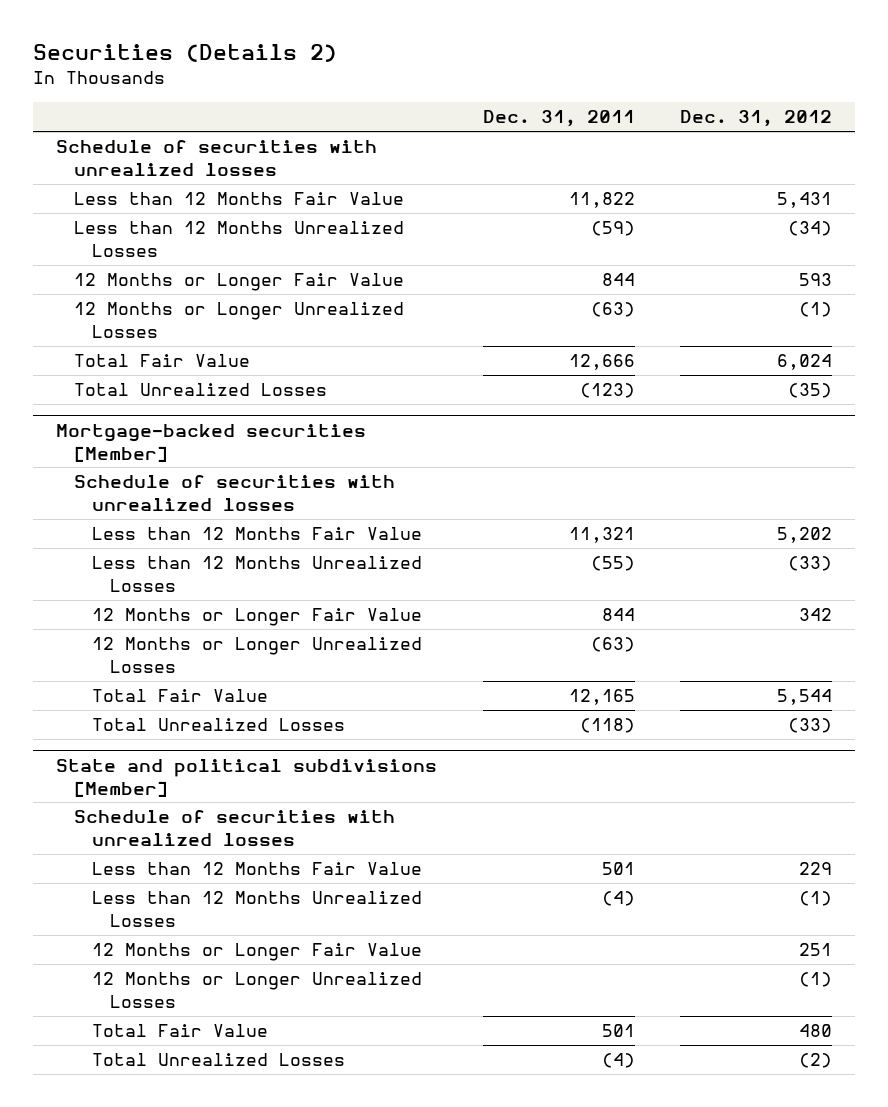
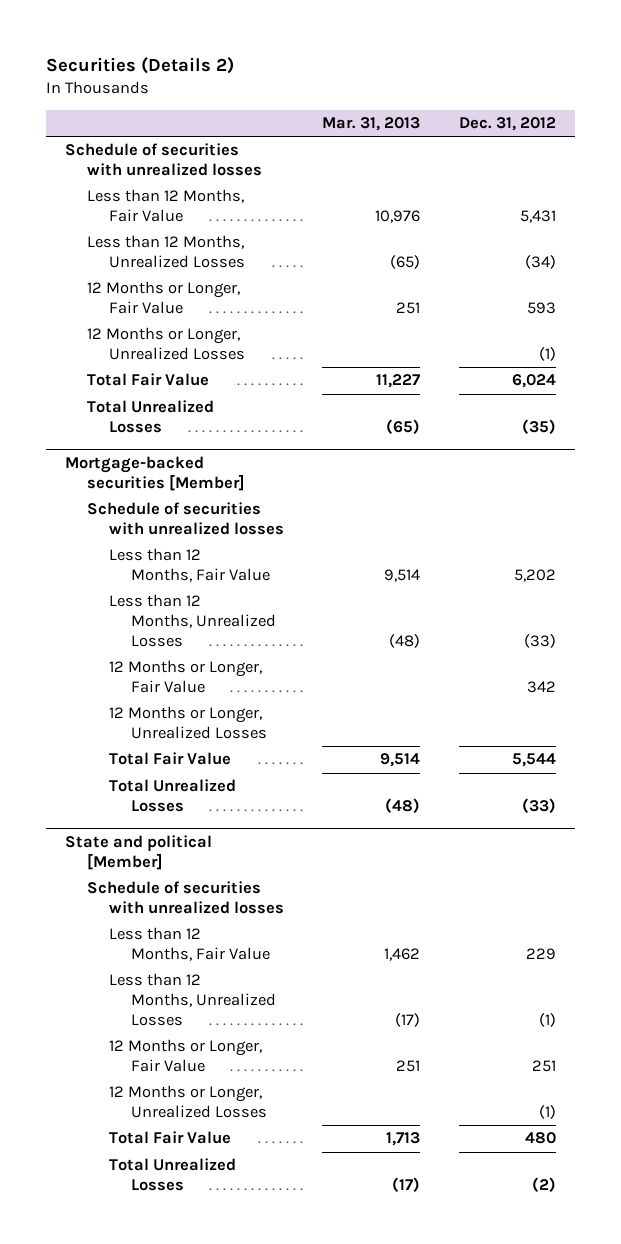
[482,110,635,128] Dec. 31, 2011 -> none
none -> [322,117,421,132] Mar. 31, 2013
[73,192,404,206] Less than 12 Months Fair Value -> [87,189,245,223] Less than 12 Months, Fair Value
[73,221,404,258] Less than 12 Months Unrealized Losses -> [87,235,245,269] Less than 12 Months, Unrealized Losses
[73,273,404,292] 12 Months or Longer Fair Value -> [87,281,241,315] 12 Months or Longer, Fair Value
[73,302,404,339] 12 Months or Longer Unrealized Losses -> [87,327,245,361] 12 Months or Longer, Unrealized Losses
[91,527,422,541] Less than 12 Months Fair Value -> [108,548,270,583] Less than 12 Months, Fair Value
[91,556,422,593] Less than 12 Months Unrealized Losses -> [108,594,276,648] Less than 12 Months, Unrealized Losses
[91,608,422,627] 12 Months or Longer Fair Value -> [108,660,262,694] 12 Months or Longer, Fair Value
[91,637,422,674] 12 Months or Longer Unrealized Losses -> [108,706,267,740] 12 Months or Longer, Unrealized Losses
[55,758,437,797] State and political subdivisions [Member] -> [65,835,213,871] State and political [Member]
[91,862,422,876] Less than 12 Months Fair Value -> [108,927,270,962] Less than 12 Months, Fair Value
[91,891,422,928] Less than 12 Months Unrealized Losses -> [108,973,276,1027] Less than 12 Months, Unrealized Losses
[91,943,422,962] 12 Months or Longer Fair Value -> [108,1039,262,1073] 12 Months or Longer, Fair Value
[91,972,422,1009] 12 Months or Longer Unrealized Losses -> [108,1085,267,1119] 12 Months or Longer, Unrealized Losses

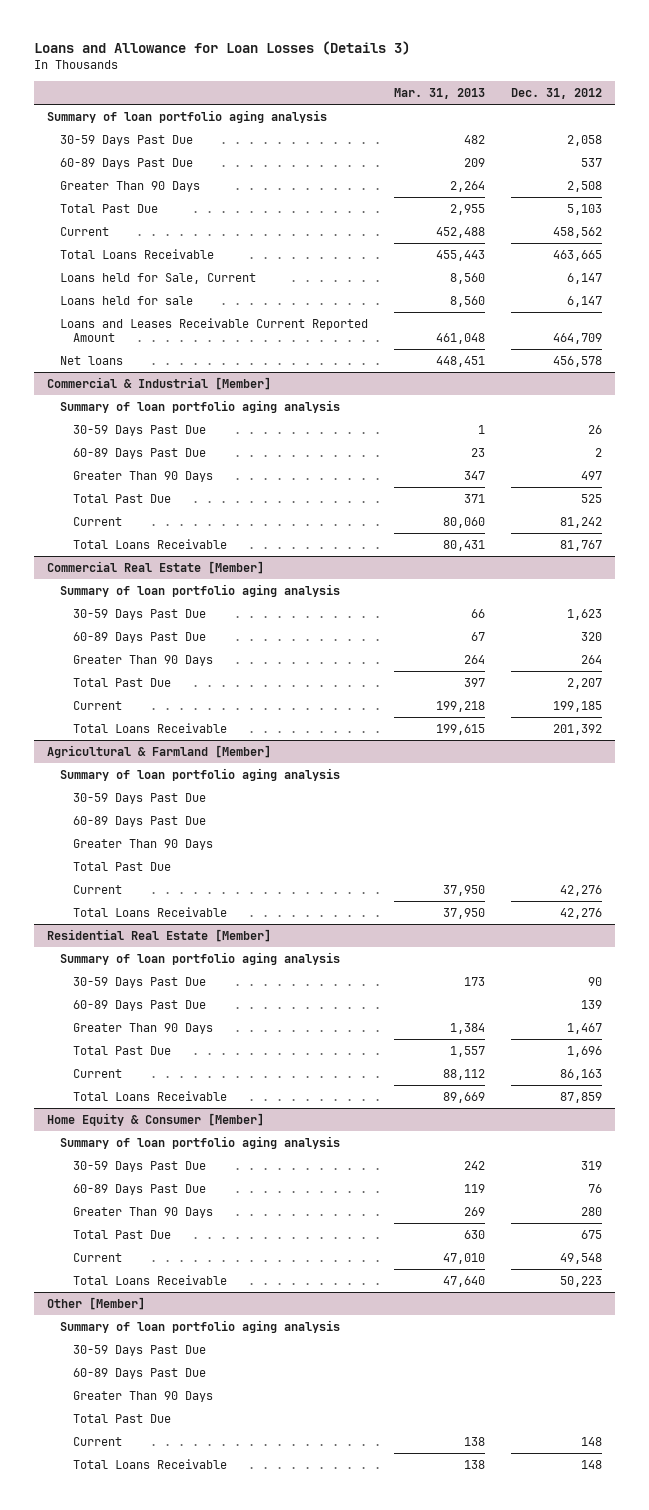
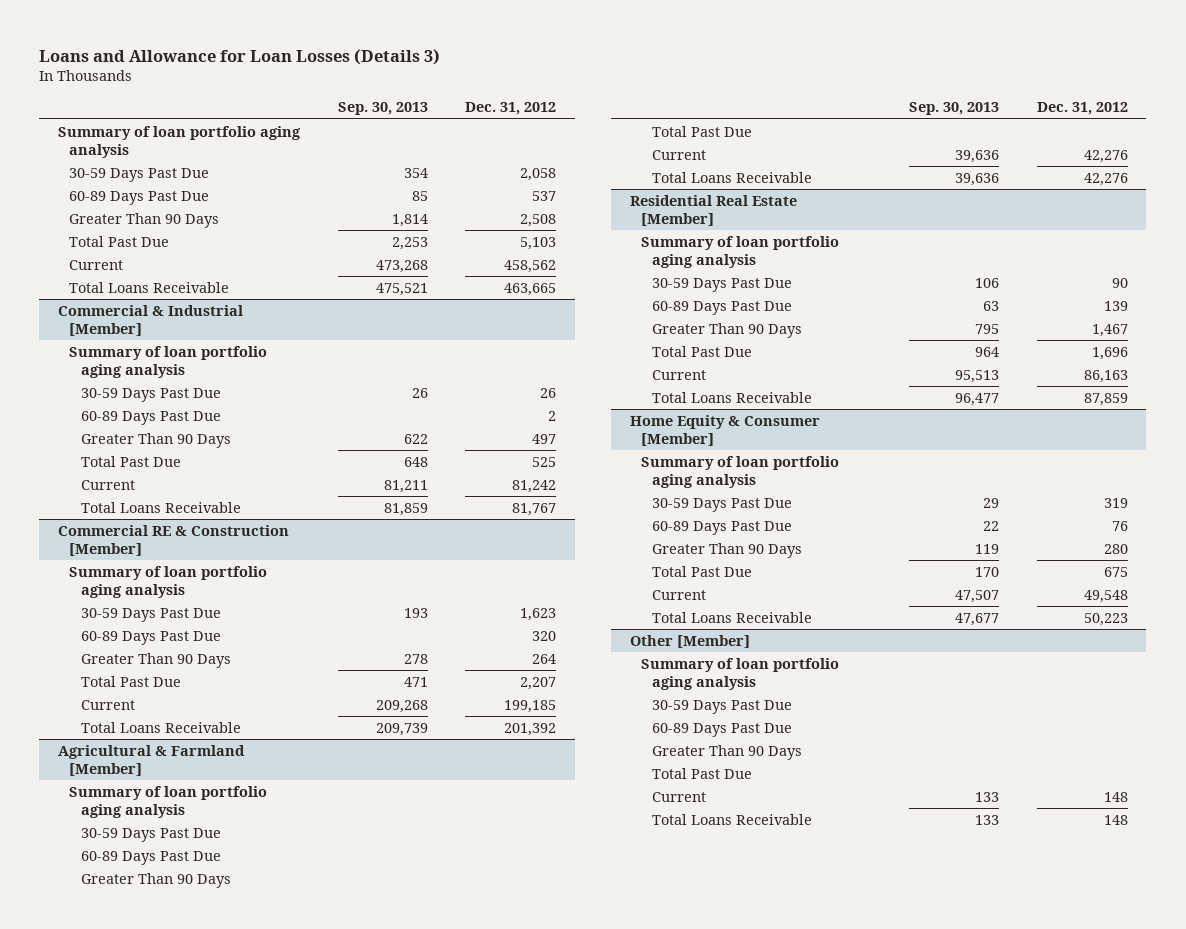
[393,88,485,100] Mar. 31, 2013 -> none
none -> [337,102,428,116] Sep. 30, 2013
[59,272,256,284] Loans held for Sale, Current -> none
[59,295,193,305] Loans held for sale -> none
[59,317,368,343] Loans and Leases Receivable Current Reported Amount -> none
[59,355,123,365] Net loans -> none
[46,560,264,574] Commercial Real Estate [Member] -> none
none -> [58,524,290,556] Commercial RE & Construction [Member]

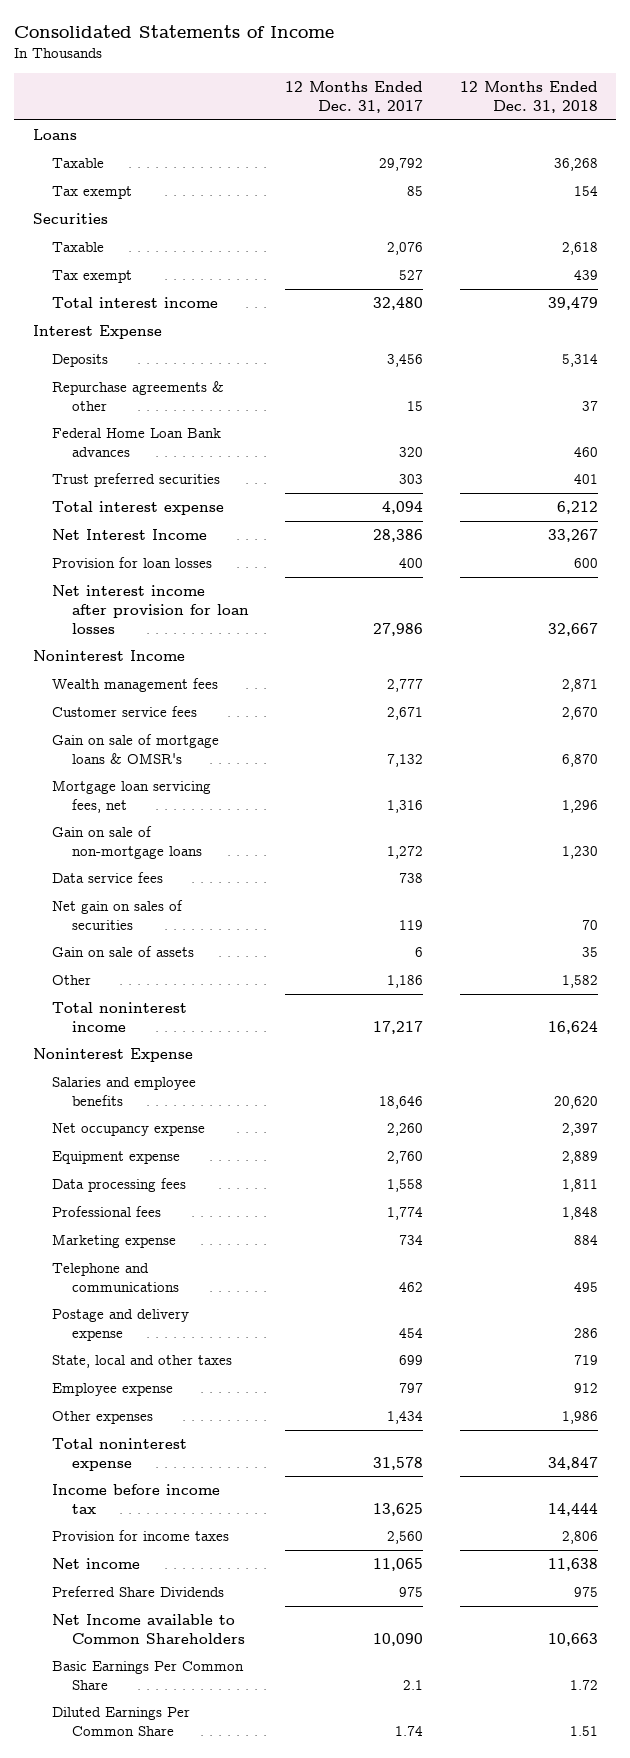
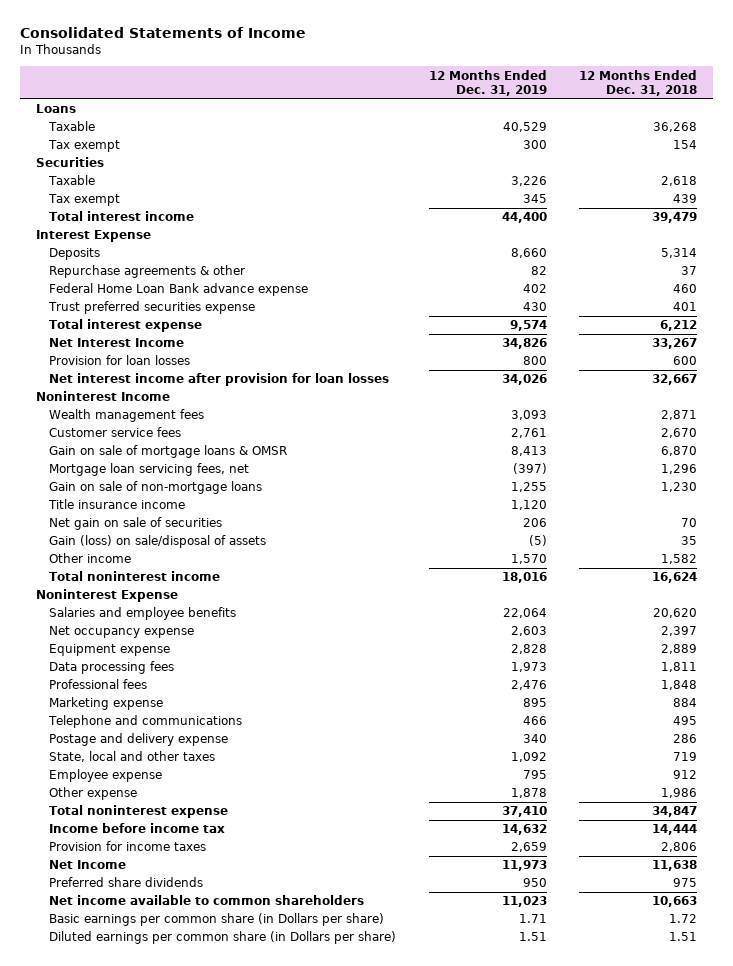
[285,81,424,114] 12 Months Ended Dec. 31, 2017 -> none
none -> [428,69,547,97] 12 Months Ended Dec. 31, 2019
[52,427,222,457] Federal Home Loan Bank advances -> [48,283,308,297] Federal Home Loan Bank advance expense
[52,472,221,487] Trust preferred securities -> [47,301,255,315] Trust preferred securities expense
[52,733,220,764] Gain on sale of mortgage loans & OMSR's -> [48,445,287,459] Gain on sale of mortgage loans & OMSR
[52,871,164,883] Data service fees -> none
none -> [47,499,185,510] Title insurance income
[52,899,184,930] Net gain on sales of securities -> [48,517,222,531] Net gain on sale of securities
[52,945,195,957] Gain on sale of assets -> [48,535,266,549] Gain (loss) on sale/disposal of assets
[52,974,92,985] Other -> [48,553,131,564] Other income
[52,1410,154,1424] Other expenses -> [48,787,137,801] Other expense
[52,1557,141,1569] Net income -> [48,860,126,870] Net Income
[52,1585,225,1597] Preferred Share Dividends -> [48,877,203,888] Preferred share dividends
[52,1613,245,1644] Net Income available to Common Shareholders -> [48,895,364,906] Net income available to common shareholders
[52,1660,245,1690] Basic Earnings Per Common Share -> [48,913,384,927] Basic earnings per common share (in Dollars per share)
[52,1706,191,1736] Diluted Earnings Per Common Share -> [48,931,396,945] Diluted earnings per common share (in Dollars per share)

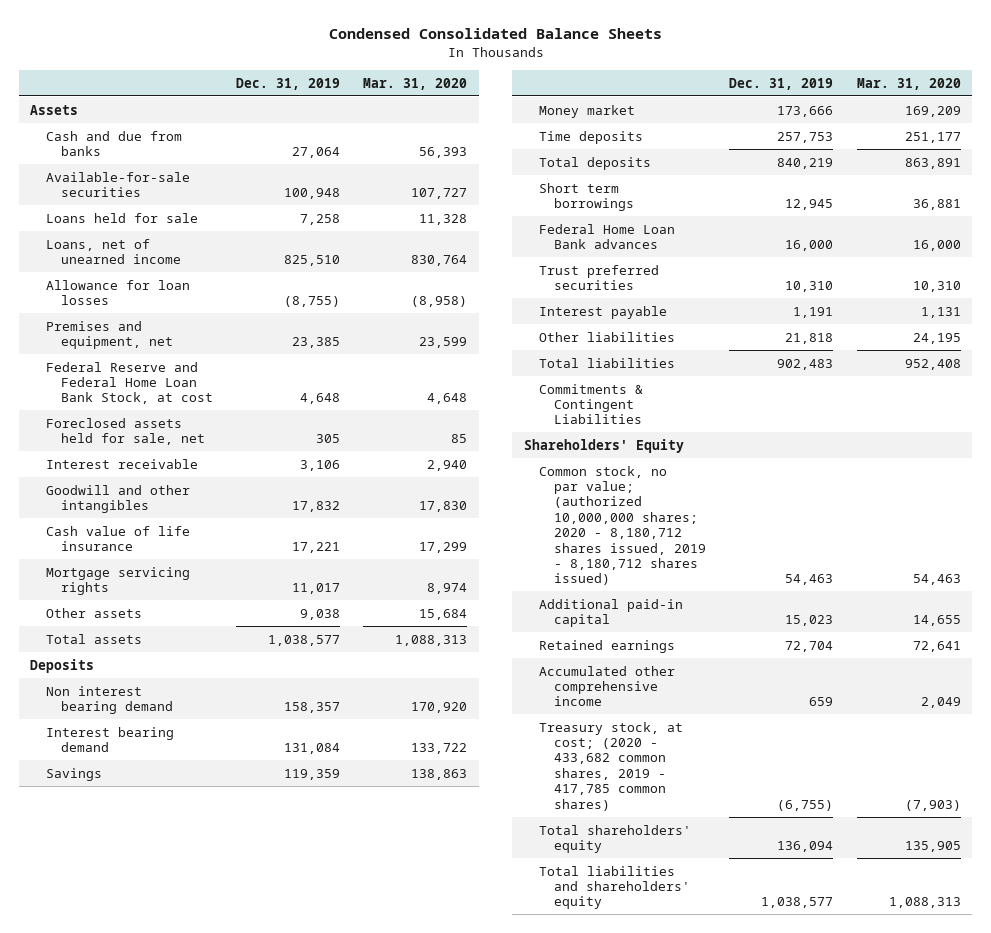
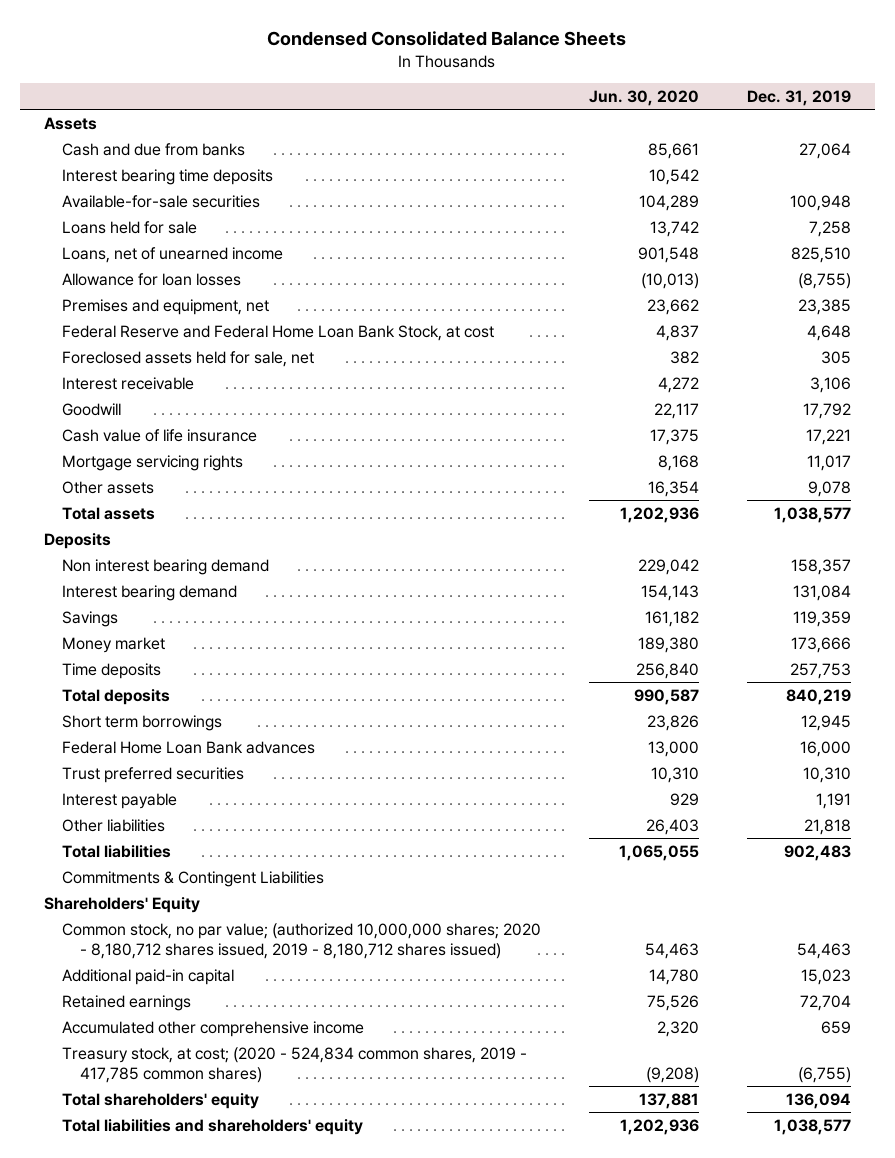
[363,77,468,90] Mar. 31, 2020 -> none
none -> [589,89,700,106] Jun. 30, 2020
none -> [62,168,274,185] Interest bearing time deposits
[45,484,190,513] Goodwill and other intangibles -> none
none -> [62,402,122,416] Goodwill
[300,608,341,620] 9,038 -> [808,480,852,497] 9,078
[538,721,683,811] Treasury stock, at cost; (2020 - 433,682 common shares, 2019 - 417,785 common shares) -> [62,1046,528,1083] Treasury stock, at cost; (2020 - 524,834 common shares, 2019 - 417,785 common shares)

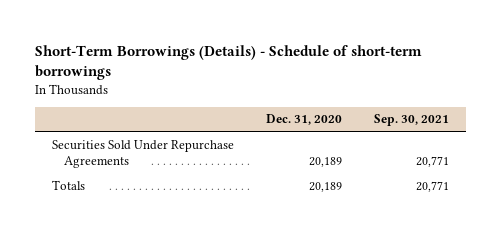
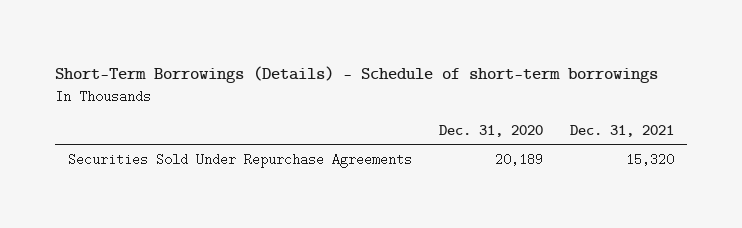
[374,114,450,127] Sep. 30, 2021 -> none
none -> [569,125,674,138] Dec. 31, 2021
[51,179,85,190] Totals -> none

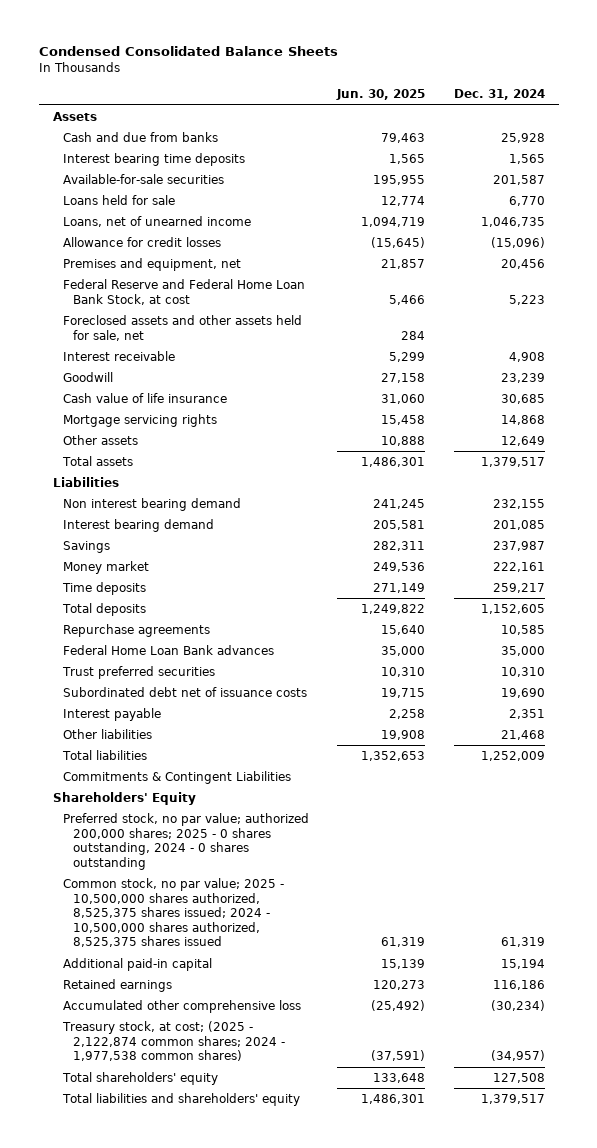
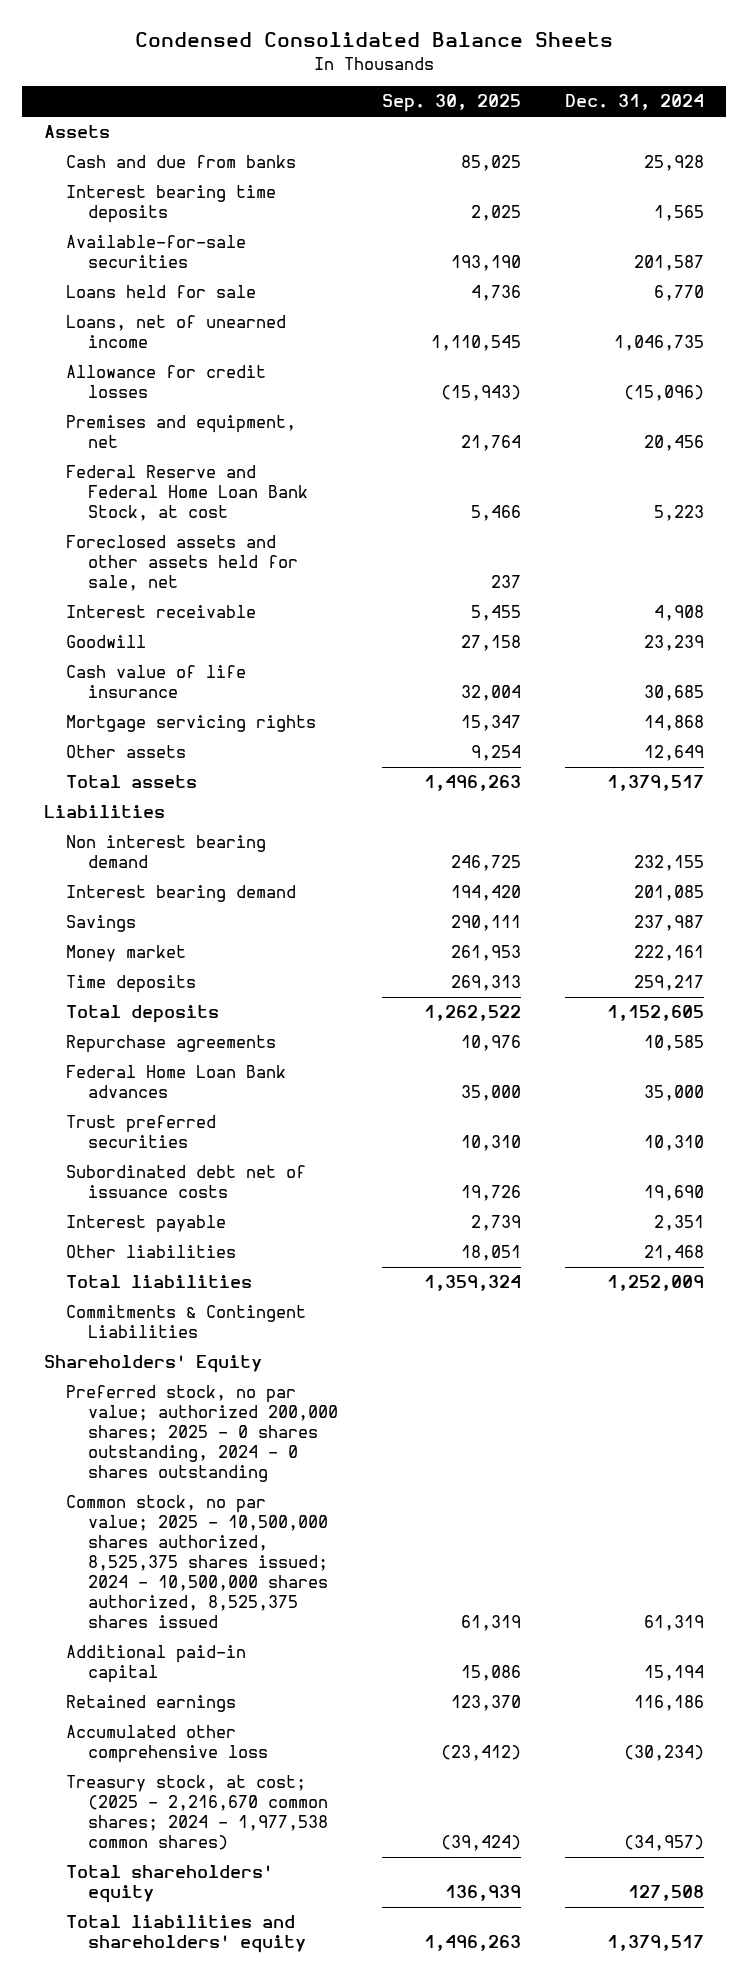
[336,89,426,101] Jun. 30, 2025 -> none
none -> [381,94,521,113] Sep. 30, 2025
[61,1020,285,1062] Treasury stock, at cost; (2025 - 2,122,874 common shares; 2024 - 1,977,538 common shares) -> [65,1775,328,1851] Treasury stock, at cost; (2025 - 2,216,670 common shares; 2024 - 1,977,538 common shares)

